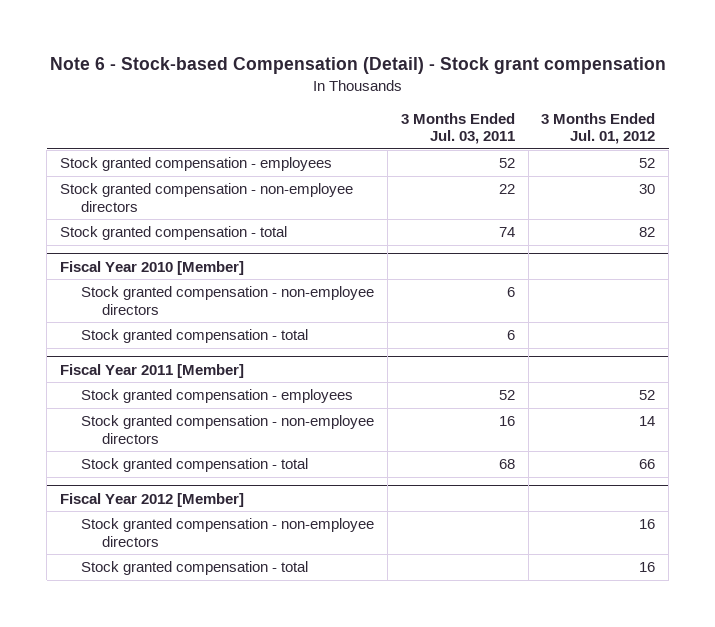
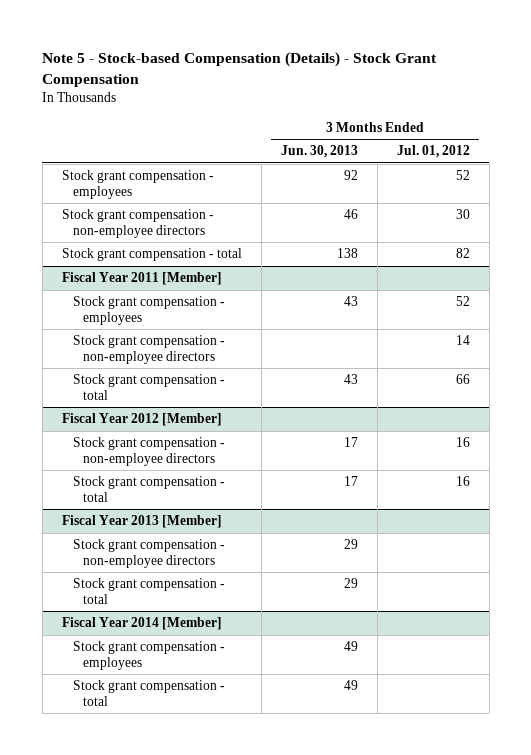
[49,57,666,75] Note 6 - Stock-based Compensation (Detail) - Stock grant compensation -> [42,52,438,87] Note 5 - Stock-based Compensation (Details) - Stock Grant Compensation
[400,112,515,145] 3 Months Ended Jul. 03, 2011 -> none
none -> [280,145,358,159] Jun. 30, 2013
[59,260,244,275] Fiscal Year 2010 [Member] -> none
[80,286,374,315] Stock granted compensation - non-employee directors -> none
[80,329,308,344] Stock granted compensation - total -> none
[59,157,332,172] Stock granted compensation - employees -> [61,170,214,199] Stock grant compensation - employees
[59,183,353,212] Stock granted compensation - non-employee directors -> [61,209,214,238] Stock grant compensation - non-employee directors
[59,226,287,241] Stock granted compensation - total -> [61,248,242,262] Stock grant compensation - total
[80,389,353,404] Stock granted compensation - employees -> [72,296,225,325] Stock grant compensation - employees
[80,415,374,444] Stock granted compensation - non-employee directors -> [72,335,225,364] Stock grant compensation - non-employee directors
[80,458,308,473] Stock granted compensation - total -> [72,374,225,400] Stock grant compensation - total
[80,518,374,547] Stock granted compensation - non-employee directors -> [72,437,225,466] Stock grant compensation - non-employee directors
[80,561,308,576] Stock granted compensation - total -> [72,476,225,502] Stock grant compensation - total
none -> [61,515,222,529] Fiscal Year 2013 [Member]
none -> [72,539,225,568] Stock grant compensation - non-employee directors
none -> [72,578,225,604] Stock grant compensation - total
none -> [61,617,222,631] Fiscal Year 2014 [Member]
none -> [72,641,225,670] Stock grant compensation - employees
none -> [72,680,225,706] Stock grant compensation - total

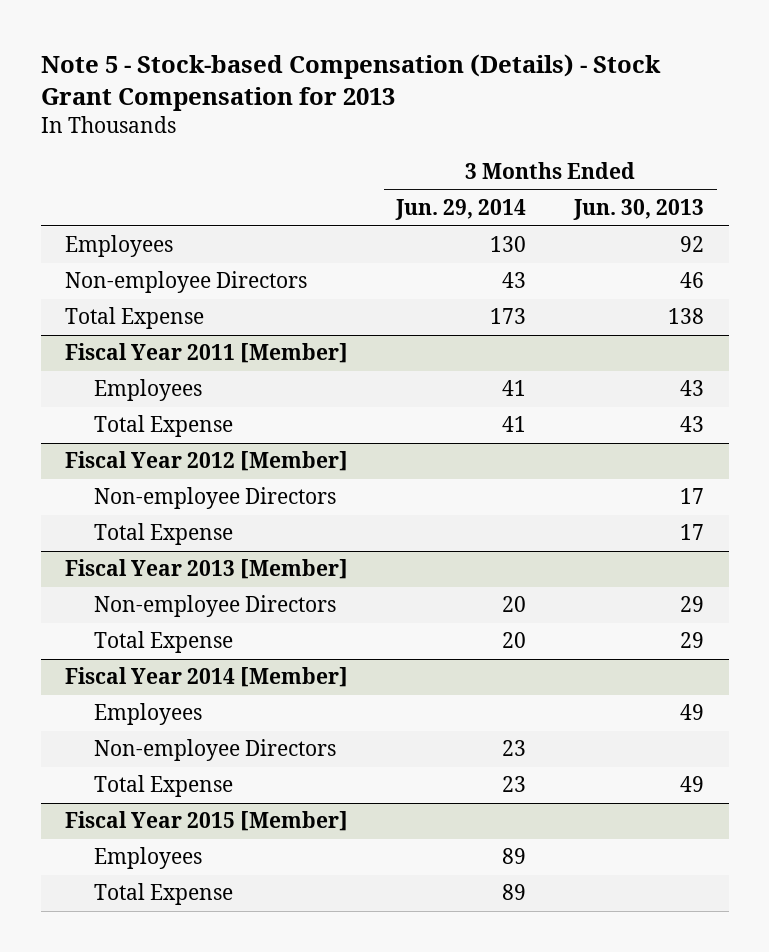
[42,52,438,87] Note 5 - Stock-based Compensation (Details) - Stock Grant Compensation -> [40,53,661,112] Note 5 - Stock-based Compensation (Details) - Stock Grant Compensation for 2013
[396,145,470,159] Jul. 01, 2012 -> none
none -> [395,199,527,221] Jun. 29, 2014
[61,170,214,199] Stock grant compensation - employees -> [64,235,173,258] Employees
[61,209,214,238] Stock grant compensation - non-employee directors -> [64,271,307,294] Non-employee Directors
[61,248,242,262] Stock grant compensation - total -> [64,307,204,330] Total Expense
[72,335,225,364] Stock grant compensation - non-employee directors -> none
[72,296,225,325] Stock grant compensation - employees -> [94,379,203,402] Employees
[72,374,225,400] Stock grant compensation - total -> [94,415,234,438] Total Expense
[72,437,225,466] Stock grant compensation - non-employee directors -> [94,487,337,510] Non-employee Directors
[72,476,225,502] Stock grant compensation - total -> [94,523,234,546] Total Expense
[72,539,225,568] Stock grant compensation - non-employee directors -> [94,595,337,618] Non-employee Directors
[72,578,225,604] Stock grant compensation - total -> [94,631,234,654] Total Expense
[72,641,225,670] Stock grant compensation - employees -> [94,703,203,726] Employees
none -> [94,739,337,762] Non-employee Directors
[72,680,225,706] Stock grant compensation - total -> [94,775,234,798] Total Expense
none -> [64,811,348,832] Fiscal Year 2015 [Member]
none -> [94,847,203,870] Employees
none -> [94,883,234,906] Total Expense

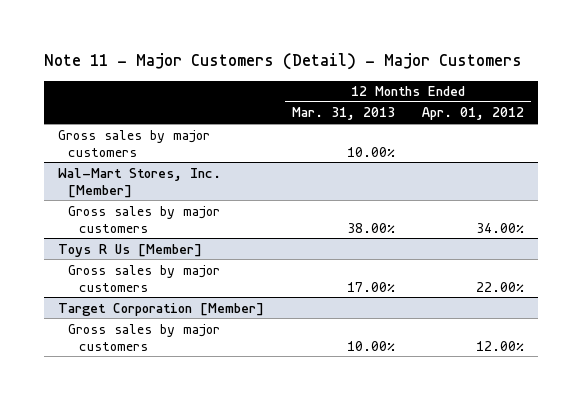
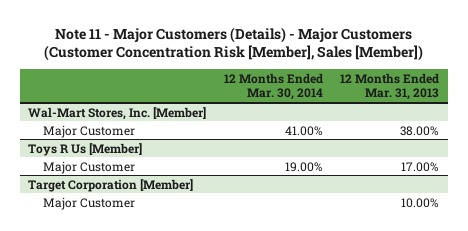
[44,53,523,71] Note 11 - Major Customers (Detail) - Major Customers -> [43,26,423,62] Note 11 - Major Customers (Details) - Major Customers (Customer Concentration Risk [Member], Sales [Member])
[422,107,525,121] Apr. 01, 2012 -> none
none -> [223,72,323,101] 12 Months Ended Mar. 30, 2014
[58,129,211,157] Gross sales by major customers -> none
[68,205,221,233] Gross sales by major customers -> [42,124,135,138] Major Customer
[68,264,221,292] Gross sales by major customers -> [42,160,135,174] Major Customer
[68,323,221,351] Gross sales by major customers -> [42,196,135,210] Major Customer

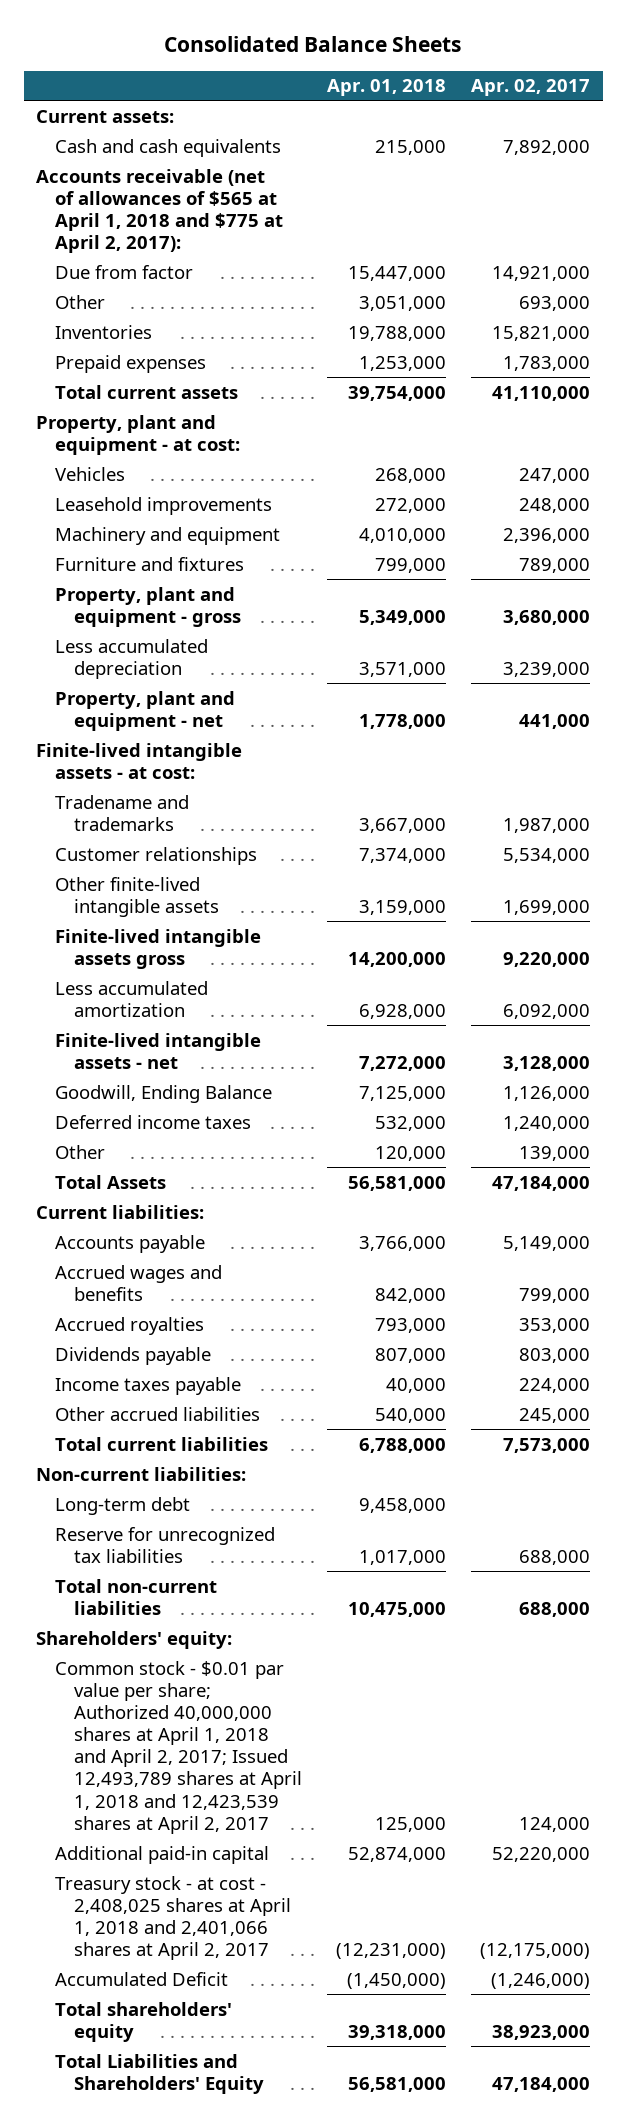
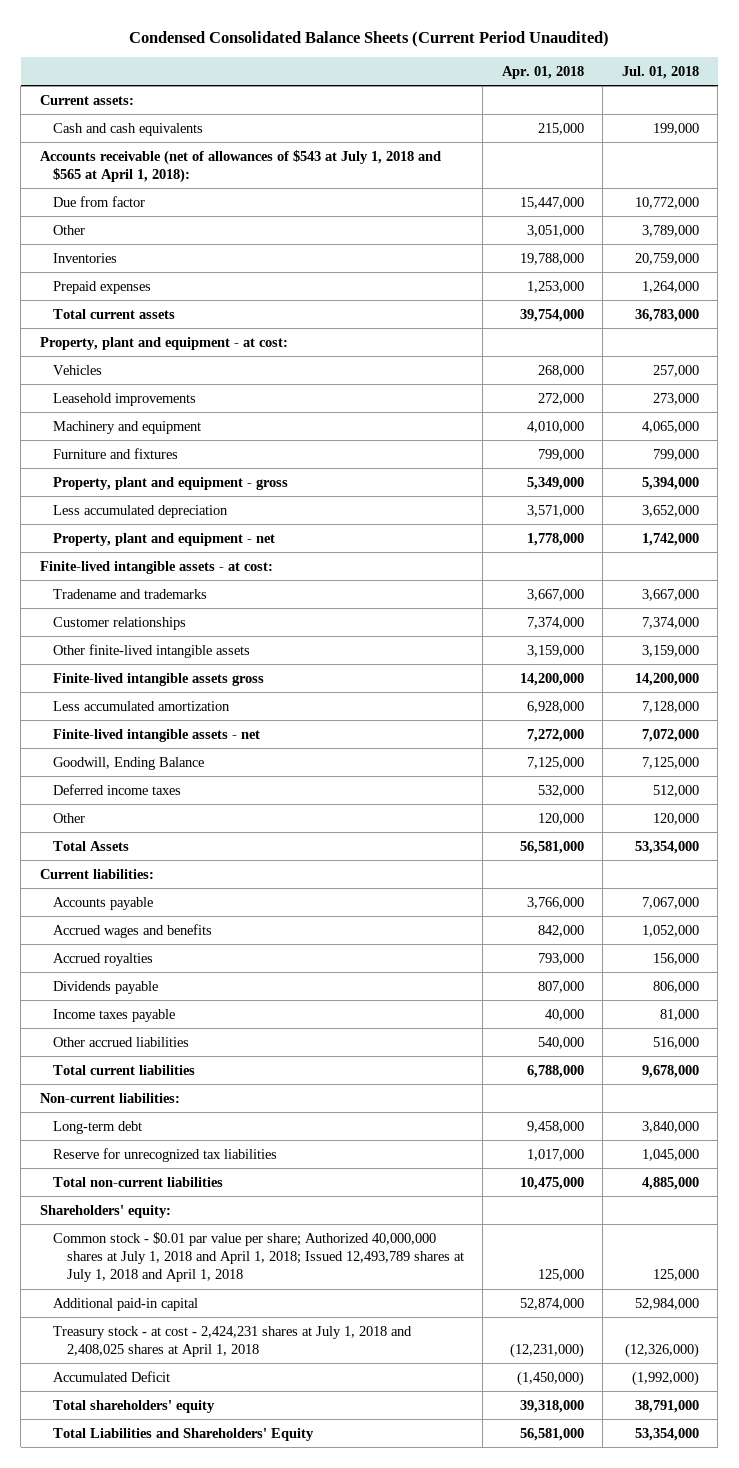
[164,36,462,53] Consolidated Balance Sheets -> [129,31,610,48] Condensed Consolidated Balance Sheets (Current Period Unaudited)
[471,79,591,97] Apr. 02, 2017 -> none
none -> [621,66,699,80] Jul. 01, 2018
[36,168,284,254] Accounts receivable (net of allowances of $565 at April 1, 2018 and $775 at April 2, 2017): -> [39,149,441,183] Accounts receivable (net of allowances of $543 at July 1, 2018 and $565 at April 1, 2018):
[55,1660,302,1834] Common stock - $0.01 par value per share; Authorized 40,000,000 shares at April 1, 2018 and April 2, 2017; Issued 12,493,789 shares at April 1, 2018 and 12,423,539 shares at April 2, 2017 -> [53,1231,464,1283] Common stock - $0.01 par value per share; Authorized 40,000,000 shares at July 1, 2018 and April 1, 2018; Issued 12,493,789 shares at July 1, 2018 and April 1, 2018
[55,1875,291,1961] Treasury stock - at cost - 2,408,025 shares at April 1, 2018 and 2,401,066 shares at April 2, 2017 -> [53,1325,413,1357] Treasury stock - at cost - 2,424,231 shares at July 1, 2018 and 2,408,025 shares at April 1, 2018

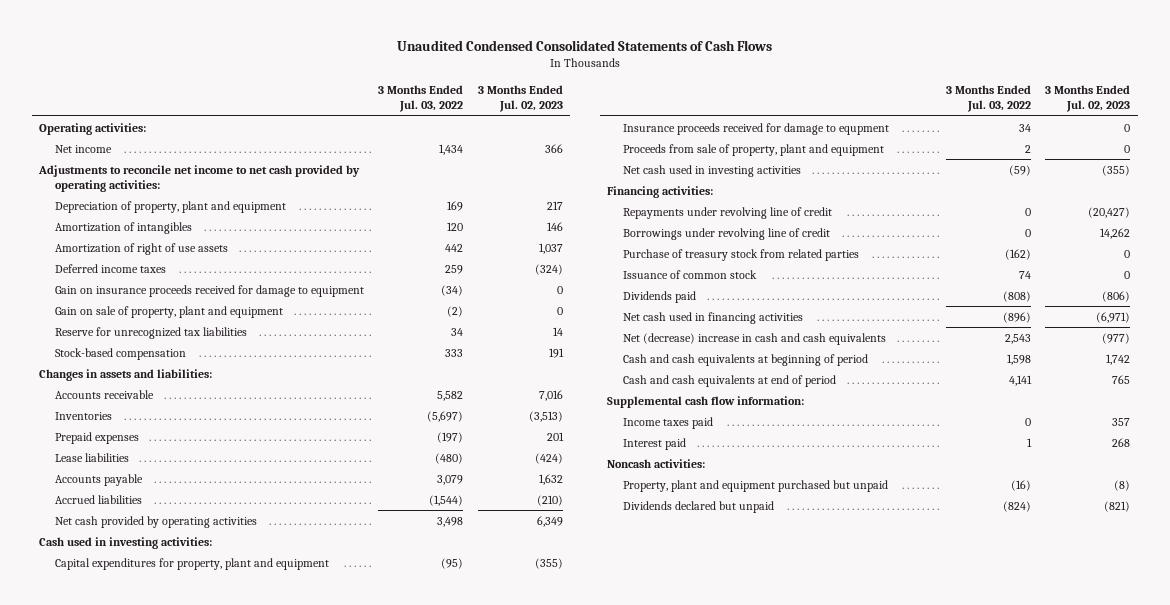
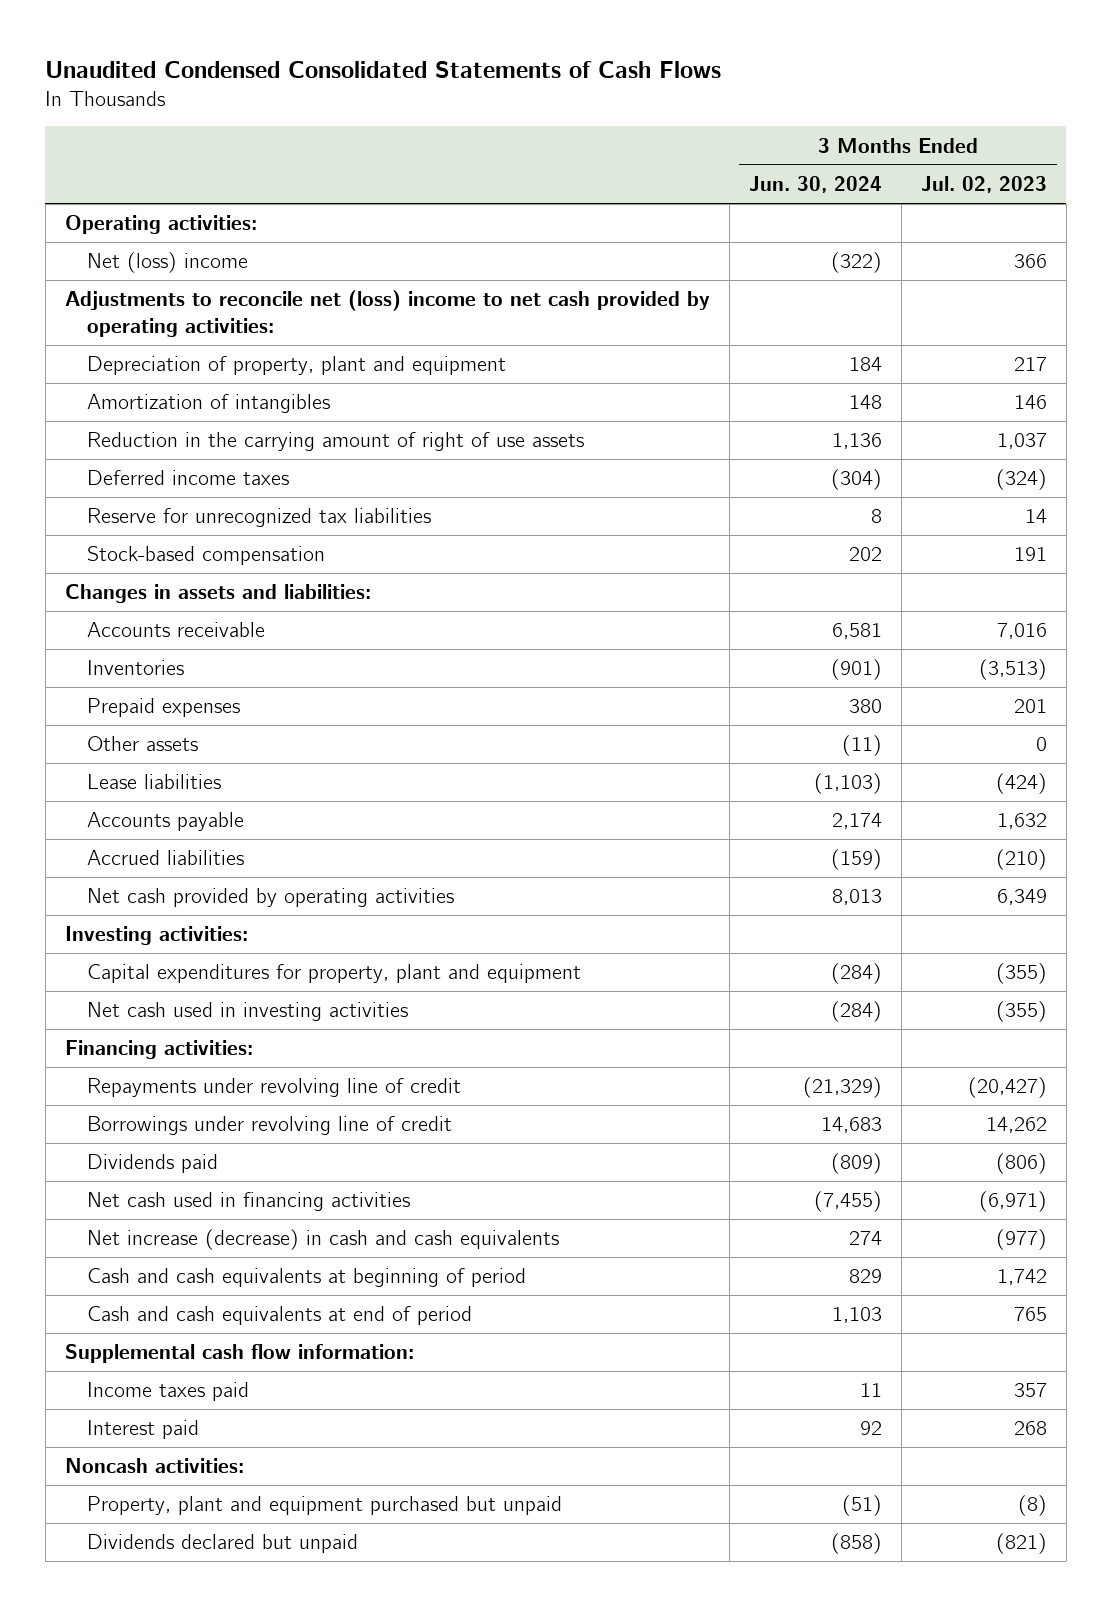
[378,85,464,113] 3 Months Ended Jul. 03, 2022 -> none
none -> [748,176,882,194] Jun. 30, 2024
[55,144,113,153] Net income -> [86,252,248,274] Net (loss) income
[38,164,361,192] Adjustments to reconcile net income to net cash provided by operating activities: -> [64,290,710,337] Adjustments to reconcile net (loss) income to net cash provided by operating activities:
[55,242,229,255] Amortization of right of use assets -> [86,432,584,452] Reduction in the carrying amount of right of use assets
[55,284,365,297] Gain on insurance proceeds received for damage to equipment -> none
[55,305,284,318] Gain on sale of property, plant and equipment -> none
none -> [86,736,198,752] Other assets
[39,536,213,549] Cash used in investing activities: -> [64,926,248,946] Investing activities:
[623,122,890,135] Insurance proceeds received for damage to equpment -> none
[623,143,885,156] Proceeds from sale of property, plant and equipment -> none
[623,248,860,261] Purchase of treasury stock from related parties -> none
[623,269,758,279] Issuance of common stock -> none
[623,332,887,345] Net (decrease) increase in cash and cash equivalents -> [86,1229,559,1251] Net increase (decrease) in cash and cash equivalents

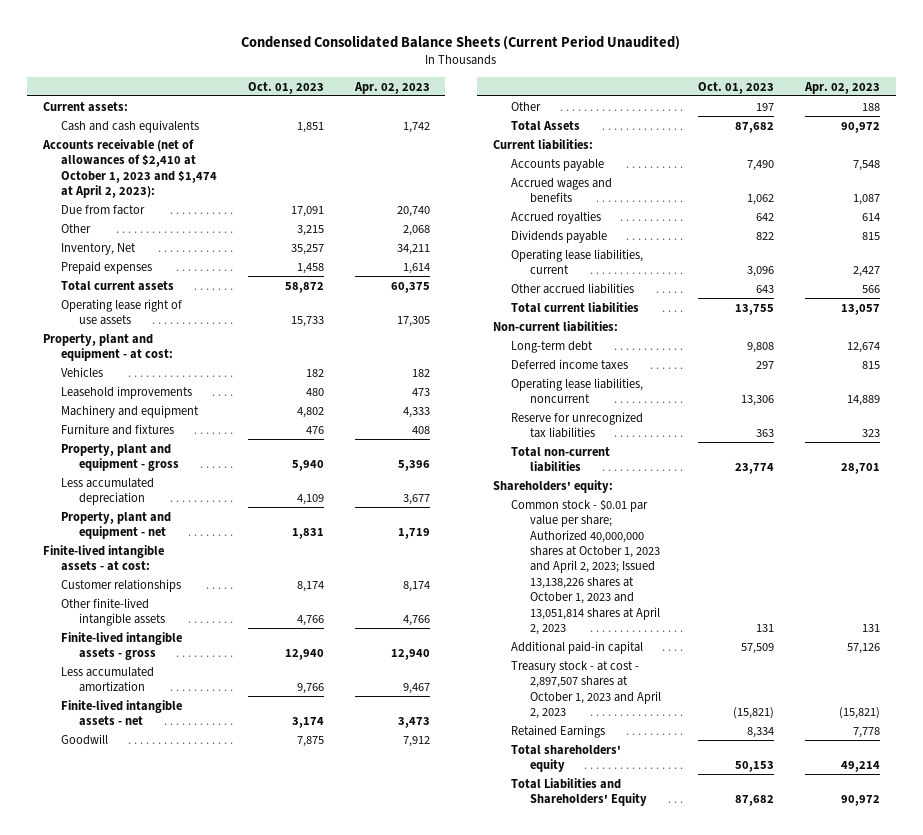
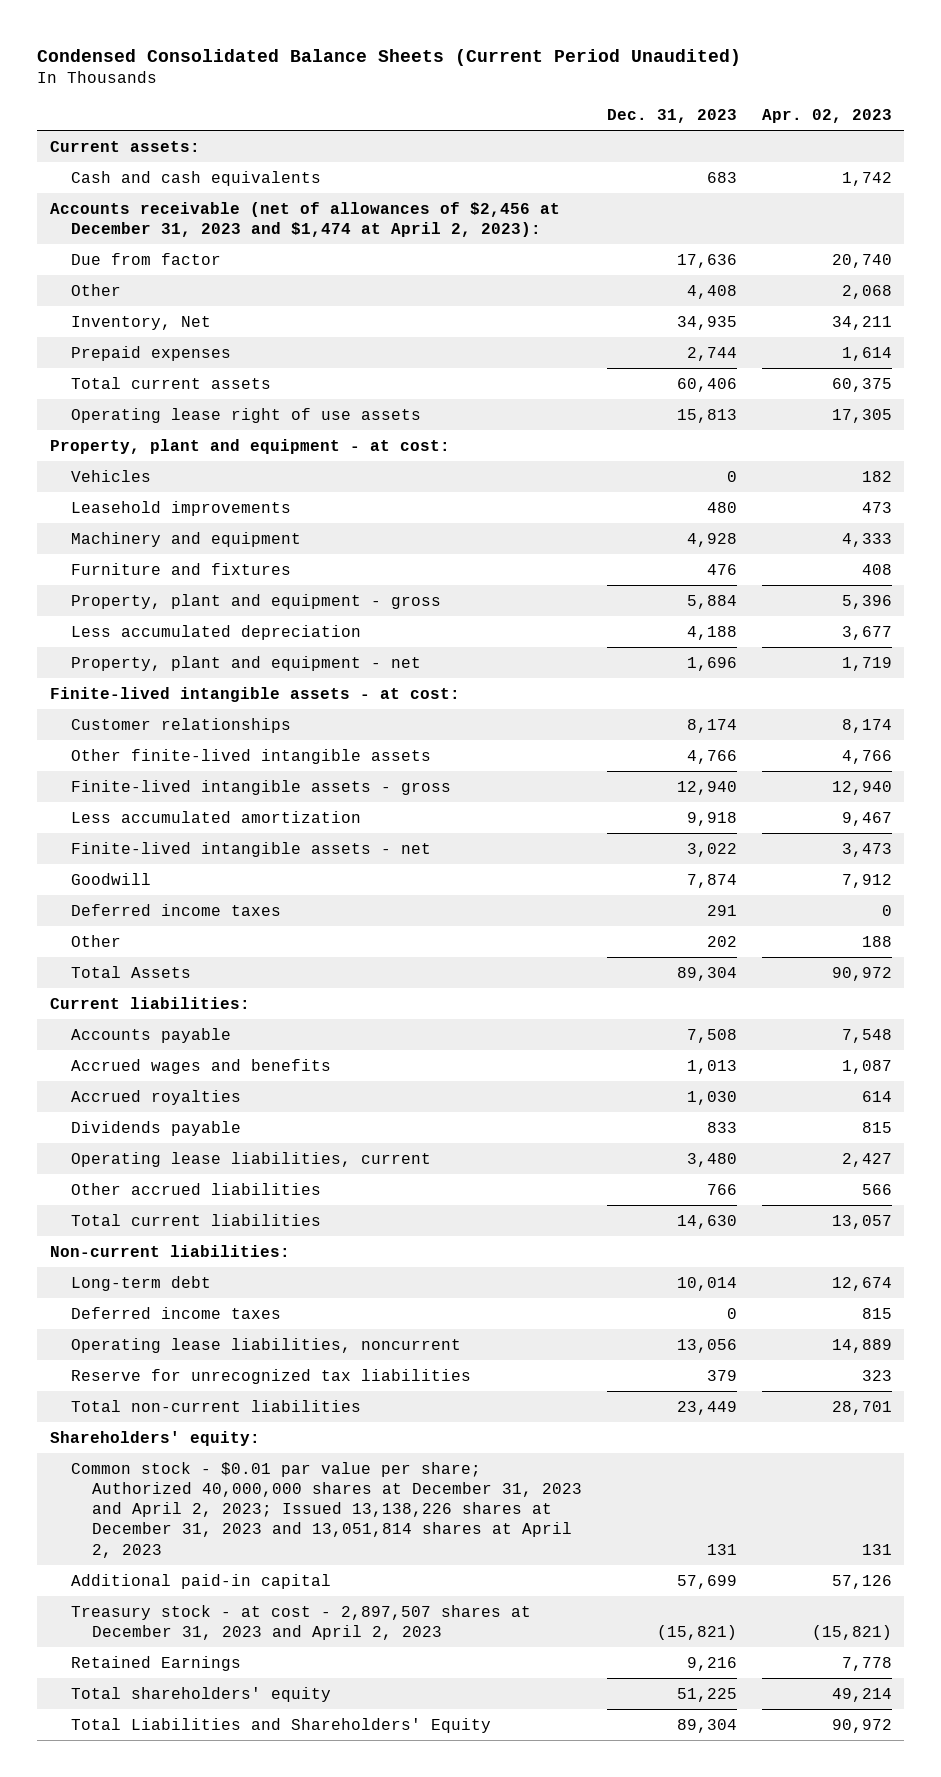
[248,81,325,94] Oct. 01, 2023 -> none
none -> [607,109,738,124] Dec. 31, 2023
[41,138,218,198] Accounts receivable (net of allowances of $2,410 at October 1, 2023 and $1,474 at April 2, 2023): -> [49,201,560,238] Accounts receivable (net of allowances of $2,456 at December 31, 2023 and $1,474 at April 2, 2023):
none -> [70,903,281,916] Deferred income taxes
[511,498,660,636] Common stock - $0.01 par value per share; Authorized 40,000,000 shares at October 1, 2023 and April 2, 2023; Issued 13,138,226 shares at October 1, 2023 and 13,051,814 shares at April 2, 2023 -> [70,1461,583,1558] Common stock - $0.01 par value per share; Authorized 40,000,000 shares at December 31, 2023 and April 2, 2023; Issued 13,138,226 shares at December 31, 2023 and 13,051,814 shares at April 2, 2023
[511,660,661,719] Treasury stock - at cost - 2,897,507 shares at October 1, 2023 and April 2, 2023 -> [70,1604,531,1641] Treasury stock - at cost - 2,897,507 shares at December 31, 2023 and April 2, 2023

